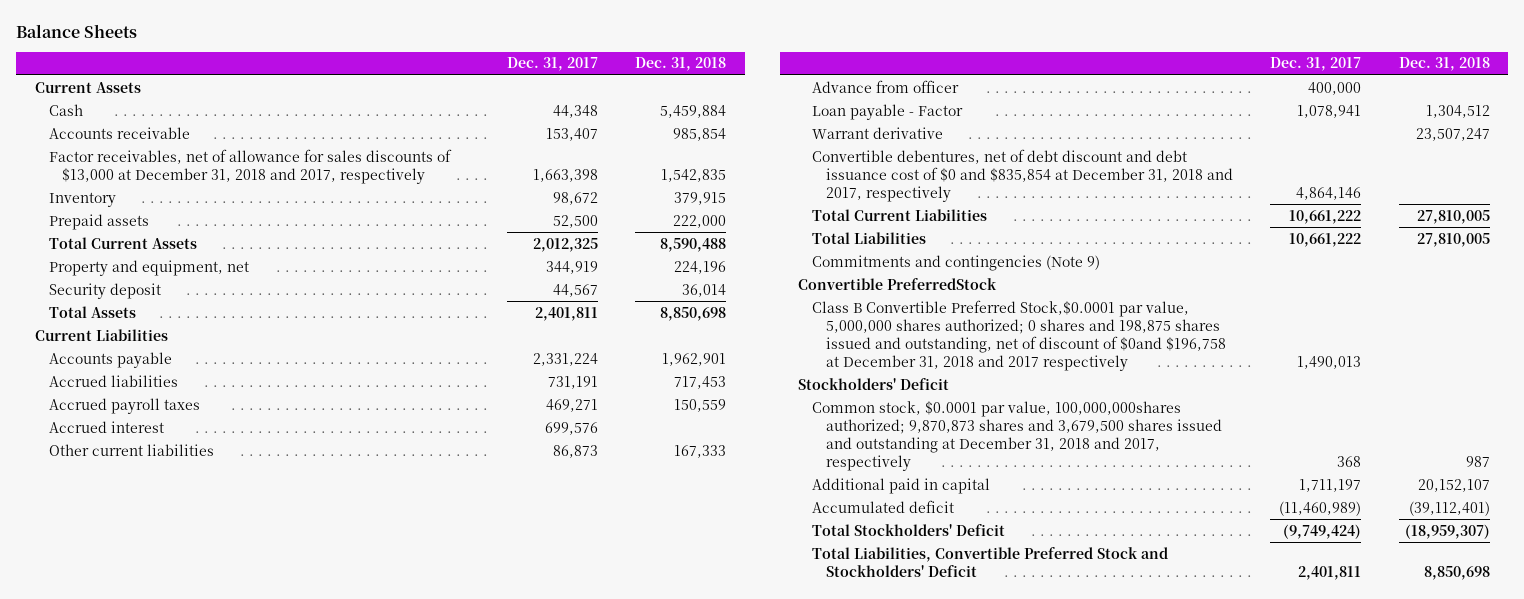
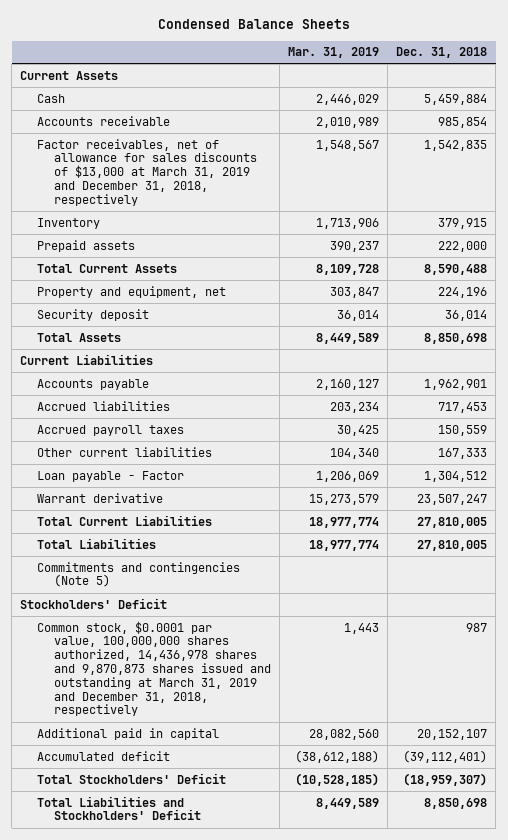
[16,23,138,38] Balance Sheets -> [157,19,350,30] Condensed Balance Sheets
[506,57,598,72] Dec. 31, 2017 -> none
none -> [288,47,380,59] Mar. 31, 2019
[48,148,452,184] Factor receivables, net of allowance for sales discounts of $13,000 at December 31, 2018 and 2017, respectively -> [37,138,258,206] Factor receivables, net of allowance for sales discounts of $13,000 at March 31, 2019 and December 31, 2018, respectively
[48,420,164,433] Accrued interest -> none
[812,79,960,93] Advance from officer -> none
[812,148,1234,202] Convertible debentures, net of debt discount and debt issuance cost of $0 and $835,854 at December 31, 2018 and 2017, respectively -> none
[798,277,998,290] Convertible PreferredStock -> none
[812,299,1227,371] Class B Convertible Preferred Stock,$0.0001 par value, 5,000,000 shares authorized; 0 shares and 198,875 shares issued and outstanding, net of discount of $0and $196,758 at December 31, 2018 and 2017 respectively -> none
[812,254,1101,271] Commitments and contingencies (Note 9) -> [37,561,241,588] Commitments and contingencies (Note 5)
[812,400,1223,471] Common stock, $0.0001 par value, 100,000,000shares authorized; 9,870,873 shares and 3,679,500 shares issued and outstanding at December 31, 2018 and 2017, respectively -> [37,620,272,717] Common stock, $0.0001 par value, 100,000,000 shares authorized, 14,436,978 shares and 9,870,873 shares issued and outstanding at March 31, 2019 and December 31, 2018, respectively
[812,546,1169,577] Total Liabilities, Convertible Preferred Stock and Stockholders' Deficit -> [37,795,202,821] Total Liabilities and Stockholders' Deficit

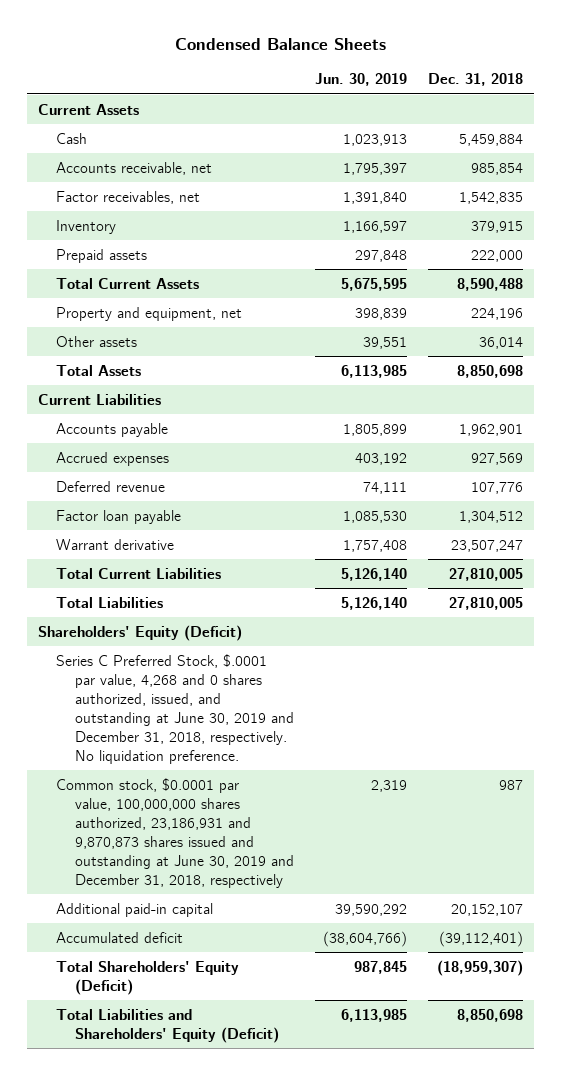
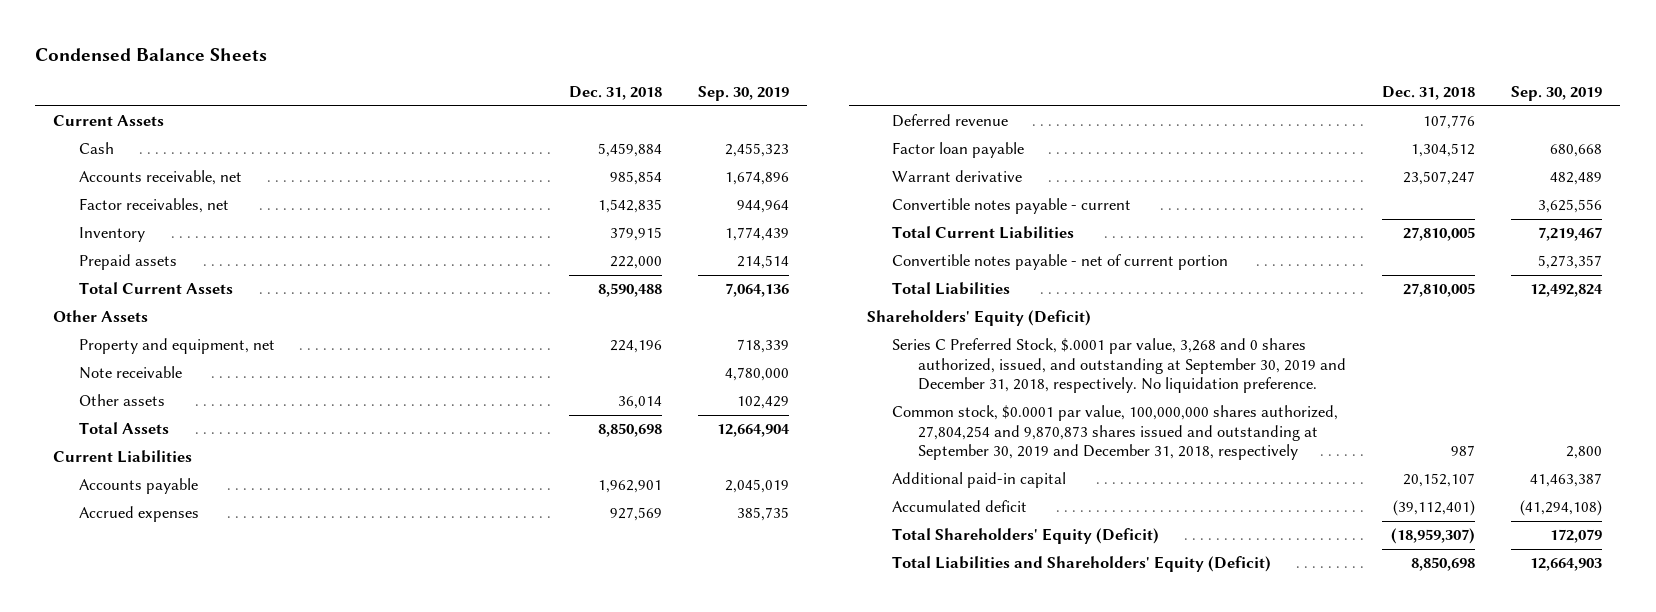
[314,73,407,87] Jun. 30, 2019 -> none
none -> [697,86,789,102] Sep. 30, 2019
none -> [53,310,149,323] Other Assets
none -> [79,366,183,380] Note receivable
none -> [892,198,1132,215] Convertible notes payable - current
none -> [892,254,1229,271] Convertible notes payable - net of current portion
[56,653,294,764] Series C Preferred Stock, $.0001 par value, 4,268 and 0 shares authorized, issued, and outstanding at June 30, 2019 and December 31, 2018, respectively. No liquidation preference. -> [892,338,1347,393] Series C Preferred Stock, $.0001 par value, 3,268 and 0 shares authorized, issued, and outstanding at September 30, 2019 and December 31, 2018, respectively. No liquidation preference.
[56,777,294,888] Common stock, $0.0001 par value, 100,000,000 shares authorized, 23,186,931 and 9,870,873 shares issued and outstanding at June 30, 2019 and December 31, 2018, respectively -> [892,405,1339,460] Common stock, $0.0001 par value, 100,000,000 shares authorized, 27,804,254 and 9,870,873 shares issued and outstanding at September 30, 2019 and December 31, 2018, respectively

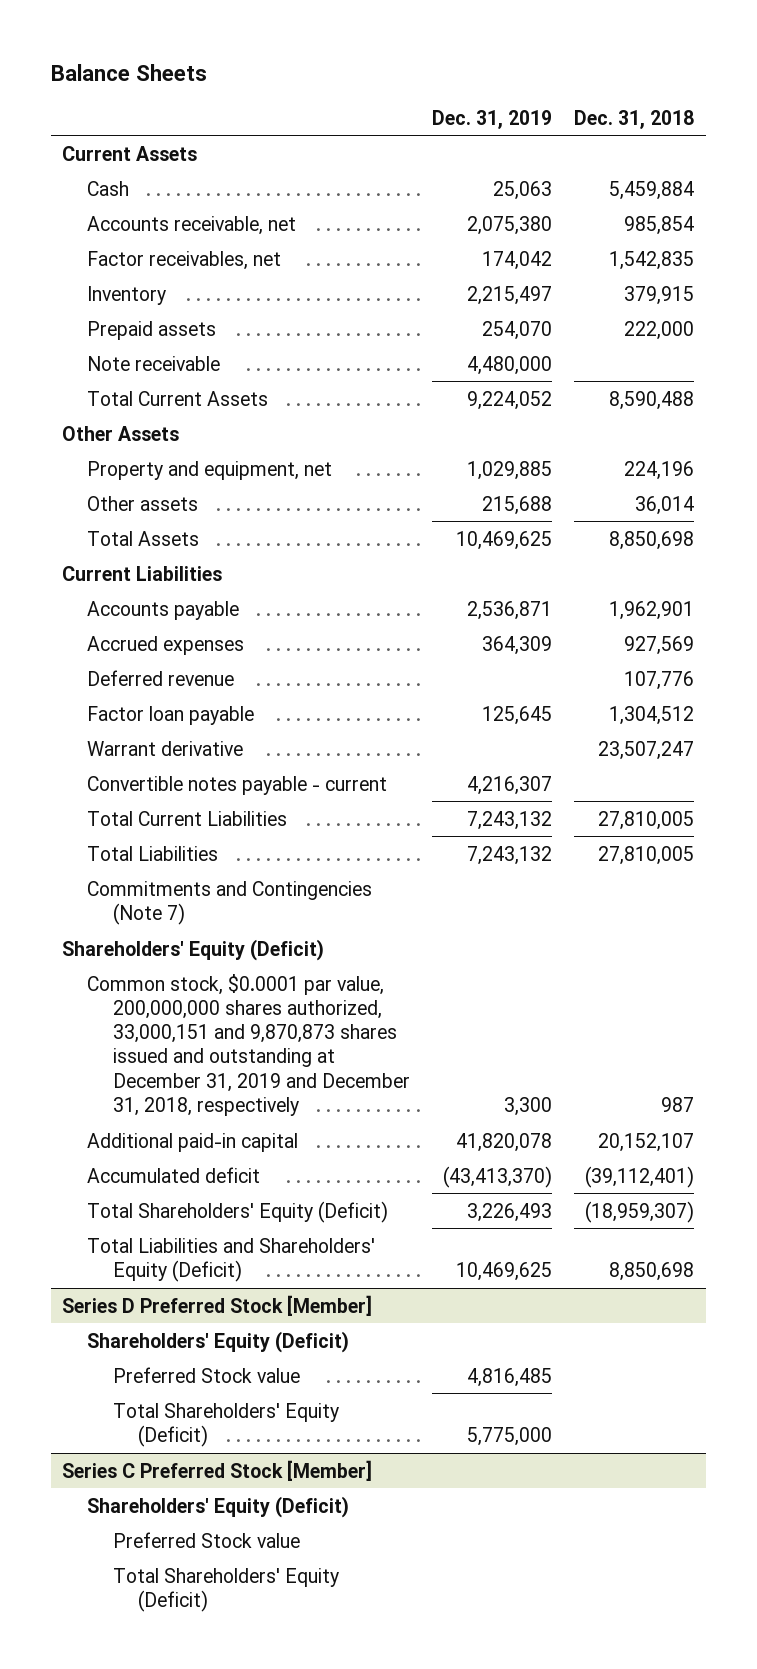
[35,48,268,62] Condensed Balance Sheets -> [50,63,207,81] Balance Sheets
[697,86,789,102] Sep. 30, 2019 -> none
none -> [432,109,553,129] Dec. 31, 2019
[79,366,183,380] Note receivable -> [87,355,221,371] Note receivable
[892,254,1229,271] Convertible notes payable - net of current portion -> none
none -> [87,880,373,925] Commitments and Contingencies (Note 7)
[892,338,1347,393] Series C Preferred Stock, $.0001 par value, 3,268 and 0 shares authorized, issued, and outstanding at September 30, 2019 and December 31, 2018, respectively. No liquidation preference. -> none
[892,405,1339,460] Common stock, $0.0001 par value, 100,000,000 shares authorized, 27,804,254 and 9,870,873 shares issued and outstanding at September 30, 2019 and December 31, 2018, respectively -> [87,973,410,1117] Common stock, $0.0001 par value, 200,000,000 shares authorized, 33,000,151 and 9,870,873 shares issued and outstanding at December 31, 2019 and December 31, 2018, respectively
none -> [62,1294,373,1316] Series D Preferred Stock [Member]
none -> [87,1330,350,1353] Shareholders' Equity (Deficit)
none -> [112,1366,300,1383] Preferred Stock value
none -> [112,1402,339,1447] Total Shareholders' Equity (Deficit)
none -> [62,1459,373,1481] Series C Preferred Stock [Member]
none -> [87,1495,350,1518] Shareholders' Equity (Deficit)
none -> [112,1531,300,1548] Preferred Stock value
none -> [112,1567,339,1612] Total Shareholders' Equity (Deficit)

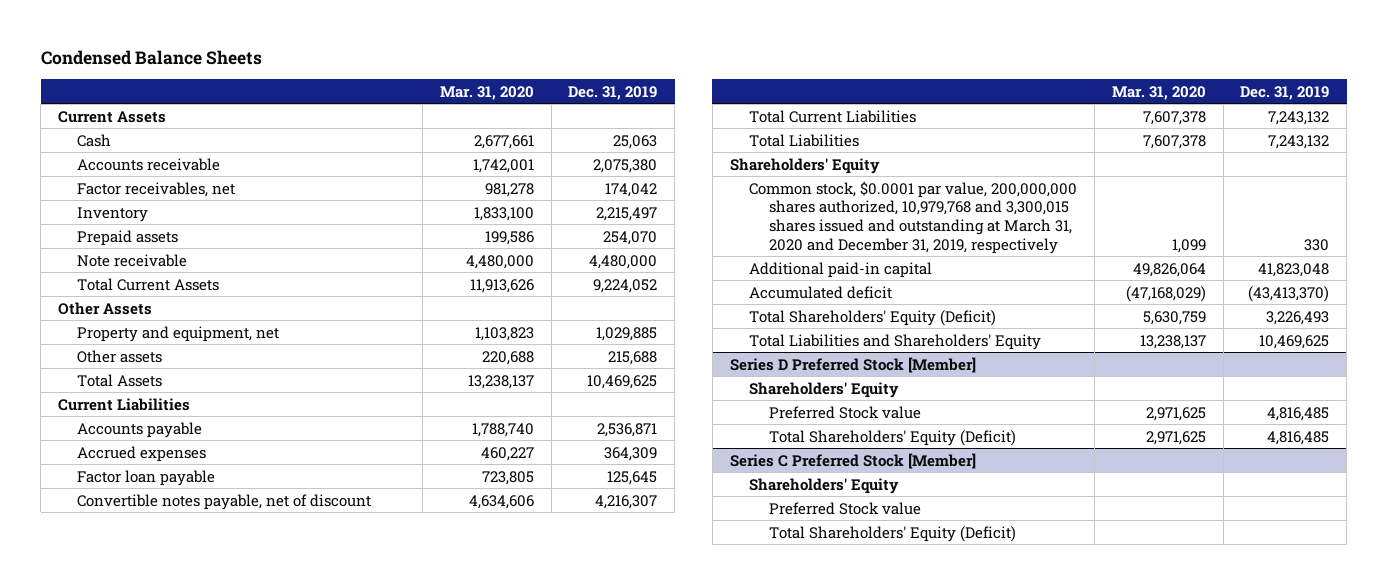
[50,63,207,81] Balance Sheets -> [40,50,262,66] Condensed Balance Sheets
[574,109,695,129] Dec. 31, 2018 -> none
none -> [439,85,534,100] Mar. 31, 2020
[87,215,297,235] Accounts receivable, net -> [77,157,221,171] Accounts receivable
[87,669,235,686] Deferred revenue -> none
[87,740,244,756] Warrant derivative -> none
[87,775,388,795] Convertible notes payable - current -> [77,493,372,510] Convertible notes payable, net of discount
[87,880,373,925] Commitments and Contingencies (Note 7) -> none
[62,938,325,961] Shareholders' Equity (Deficit) -> [729,157,880,174] Shareholders' Equity
[87,973,410,1117] Common stock, $0.0001 par value, 200,000,000 shares authorized, 33,000,151 and 9,870,873 shares issued and outstanding at December 31, 2019 and December 31, 2018, respectively -> [749,180,1078,254] Common stock, $0.0001 par value, 200,000,000 shares authorized, 10,979,768 and 3,300,015 shares issued and outstanding at March 31, 2020 and December 31, 2019, respectively
[504,1097,553,1117] 3,300 -> [1304,238,1330,251] 330
[456,1132,553,1152] 41,820,078 -> [1258,262,1330,277] 41,823,048
[87,1237,376,1282] Total Liabilities and Shareholders' Equity (Deficit) -> [749,333,1042,350] Total Liabilities and Shareholders' Equity
[87,1330,350,1353] Shareholders' Equity (Deficit) -> [749,381,900,398] Shareholders' Equity
[467,1426,553,1446] 5,775,000 -> [1267,430,1330,445] 4,816,485
[87,1495,350,1518] Shareholders' Equity (Deficit) -> [749,477,900,494] Shareholders' Equity

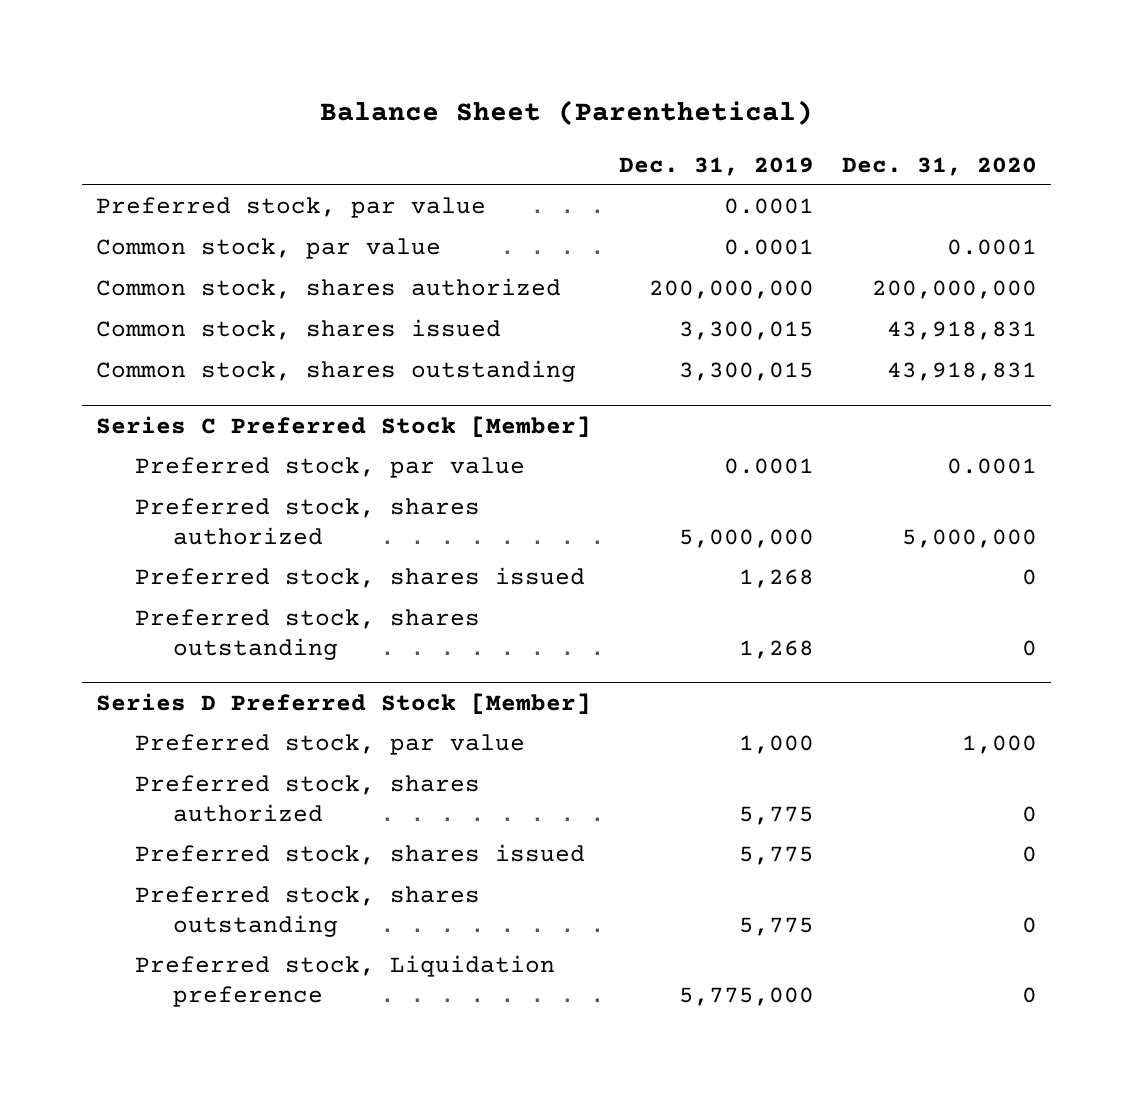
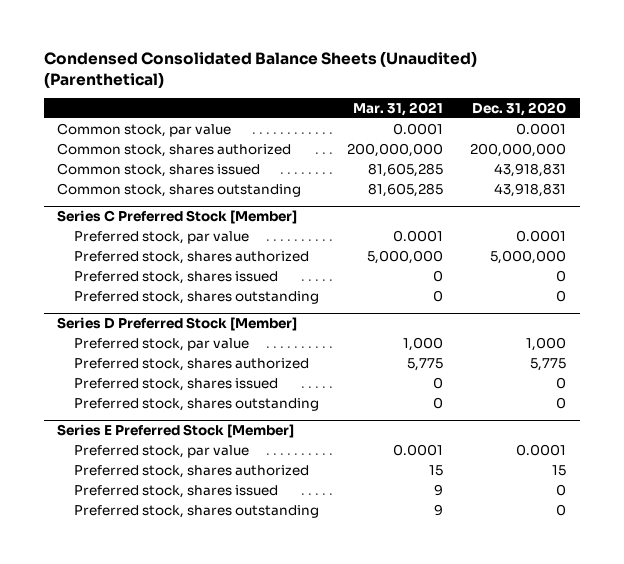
[319,100,813,126] Balance Sheet (Parenthetical) -> [43,51,477,88] Condensed Consolidated Balance Sheets (Unaudited) (Parenthetical)
[619,156,815,176] Dec. 31, 2019 -> none
none -> [352,101,443,116] Mar. 31, 2021
[96,197,487,219] Preferred stock, par value -> none
[1021,806,1037,823] 0 -> [530,357,567,371] 5,775
[134,955,555,1008] Preferred stock, Liquidation preference -> none
none -> [57,424,295,439] Series E Preferred Stock [Member]
none -> [74,444,250,458] Preferred stock, par value
none -> [74,464,310,478] Preferred stock, shares authorized
none -> [74,484,279,498] Preferred stock, shares issued
none -> [74,504,320,518] Preferred stock, shares outstanding

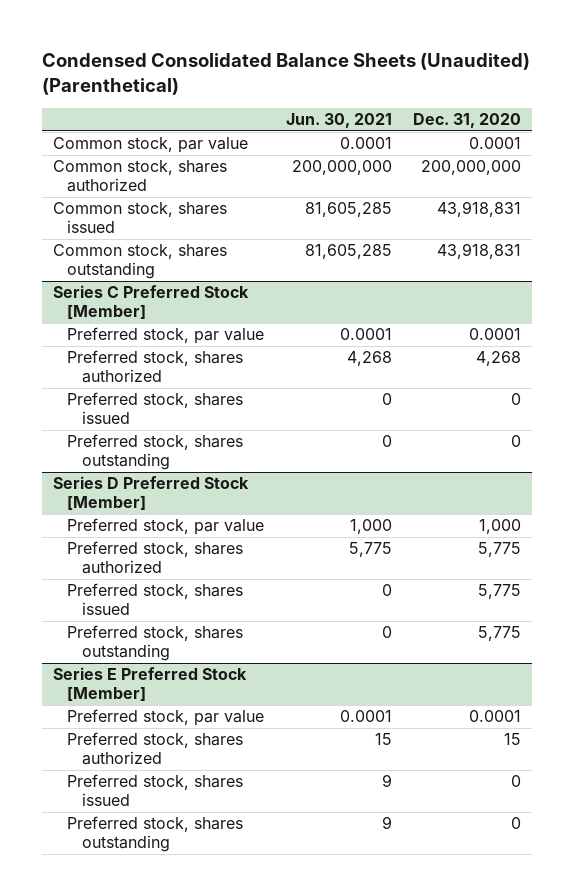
[352,101,443,116] Mar. 31, 2021 -> none
none -> [285,113,392,129] Jun. 30, 2021
[490,249,567,264] 5,000,000 -> [476,351,522,367] 4,268
[556,376,567,389] 0 -> [478,584,522,600] 5,775
[556,396,567,409] 0 -> [478,626,522,642] 5,775

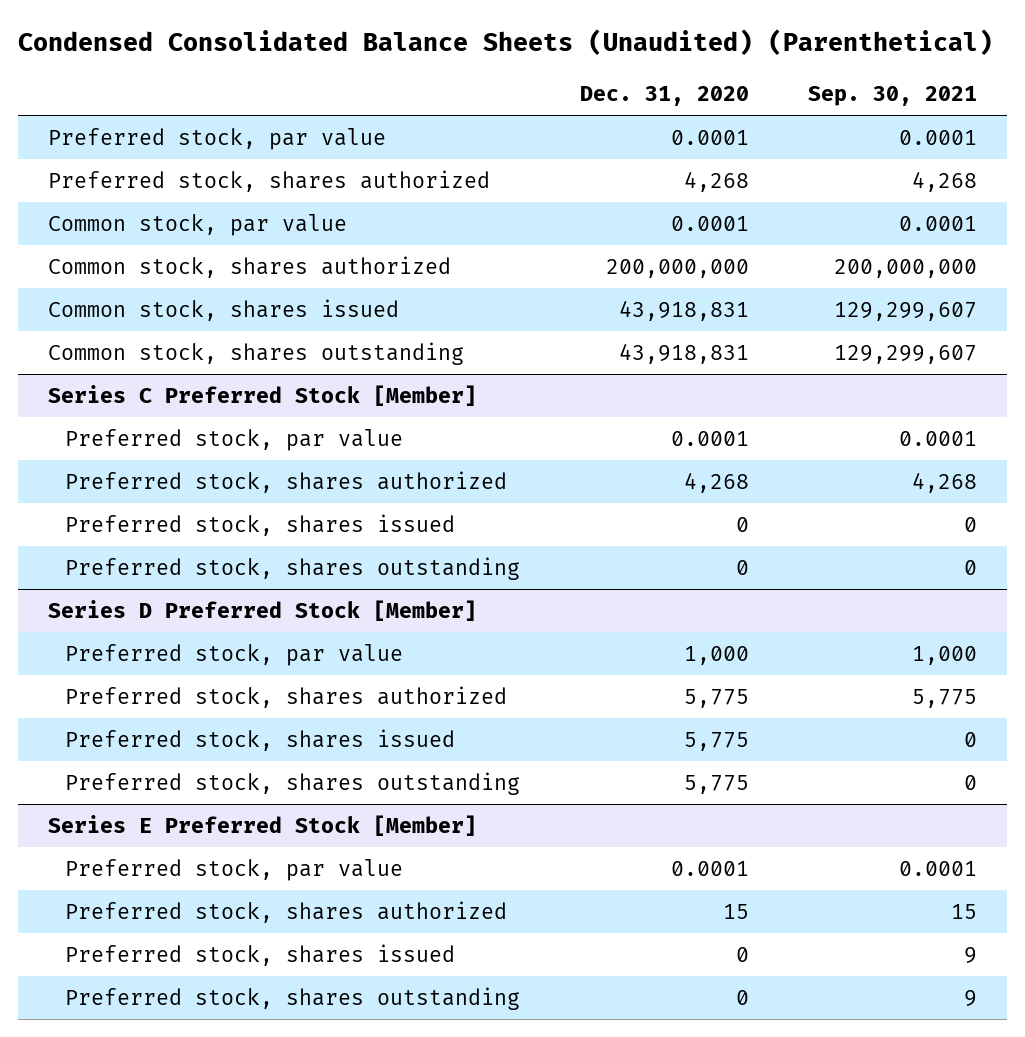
[285,113,392,129] Jun. 30, 2021 -> none
none -> [808,86,978,107] Sep. 30, 2021
none -> [47,128,386,151] Preferred stock, par value
none -> [47,170,490,193] Preferred stock, shares authorized

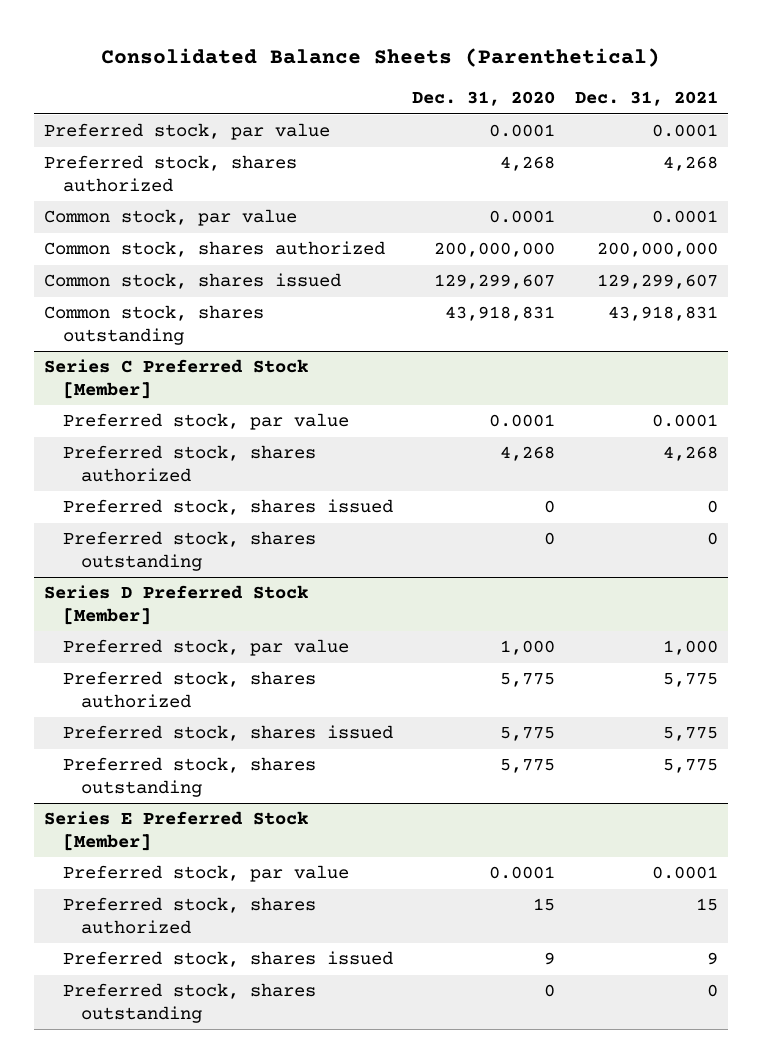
[17,28,993,55] Condensed Consolidated Balance Sheets (Unaudited) (Parenthetical) -> [101,48,661,68] Consolidated Balance Sheets (Parenthetical)
[808,86,978,107] Sep. 30, 2021 -> none
none -> [575,91,719,107] Dec. 31, 2021
[618,300,749,322] 43,918,831 -> [434,274,556,290] 129,299,607
[735,947,749,963] 0 -> [544,952,556,966] 9

